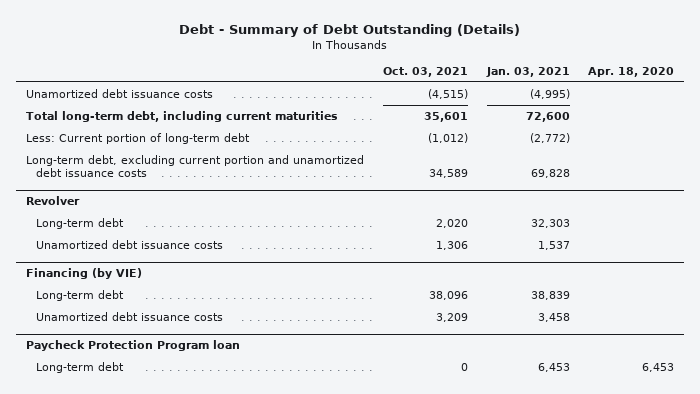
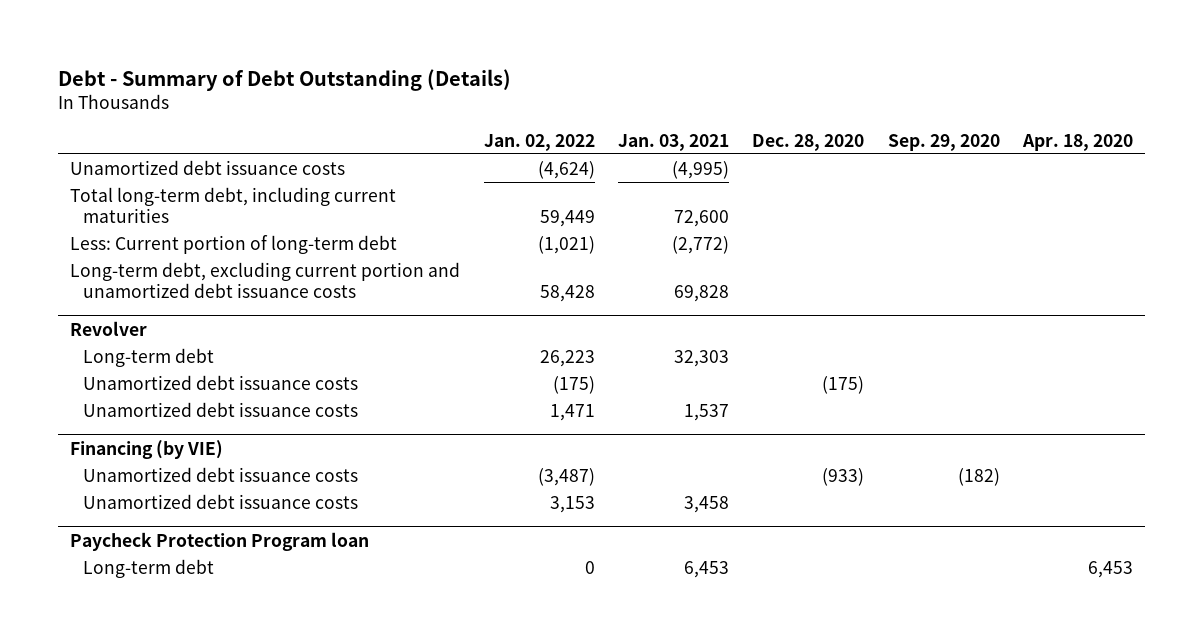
[382,66,468,77] Oct. 03, 2021 -> none
none -> [483,133,595,151] Jan. 02, 2022
none -> [752,133,865,151] Dec. 28, 2020
none -> [887,133,1000,151] Sep. 29, 2020
none -> [83,375,359,391] Unamortized debt issuance costs
[36,289,125,301] Long-term debt -> none
none -> [83,467,359,483] Unamortized debt issuance costs

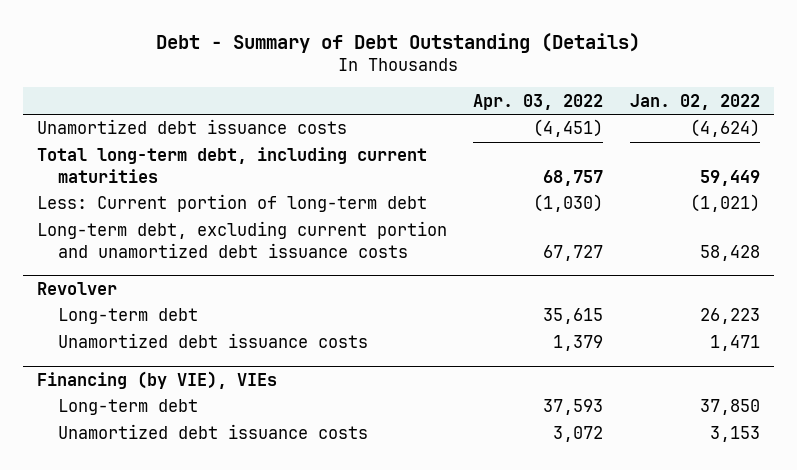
[617,133,729,151] Jan. 03, 2021 -> none
[752,133,865,151] Dec. 28, 2020 -> none
[887,133,1000,151] Sep. 29, 2020 -> none
[1022,133,1134,151] Apr. 18, 2020 -> none
none -> [473,93,604,110] Apr. 03, 2022
[83,375,359,391] Unamortized debt issuance costs -> none
[83,467,359,483] Unamortized debt issuance costs -> none
[70,439,224,459] Financing (by VIE) -> [36,371,277,390] Financing (by VIE), VIEs
none -> [58,399,199,416] Long-term debt
[70,531,370,551] Paycheck Protection Program loan -> none
[83,559,215,579] Long-term debt -> none

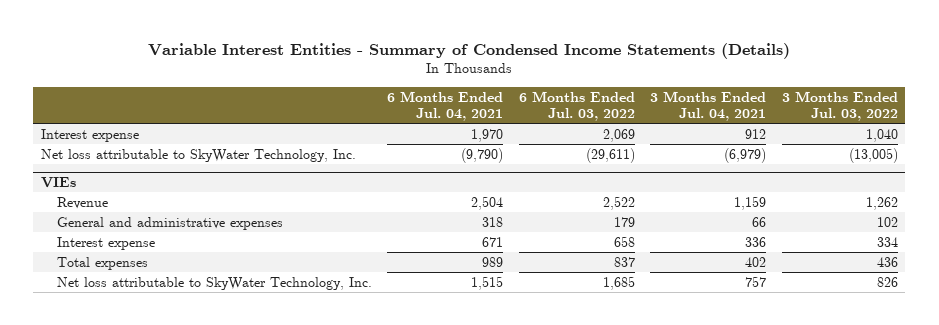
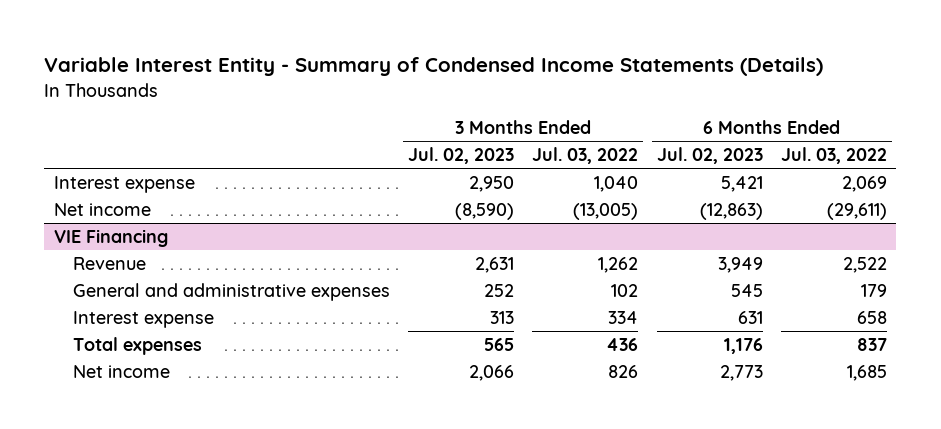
[148,42,791,59] Variable Interest Entities - Summary of Condensed Income Statements (Details) -> [44,57,824,77] Variable Interest Entity - Summary of Condensed Income Statements (Details)
[387,90,504,121] 6 Months Ended Jul. 04, 2021 -> none
[650,90,767,121] 3 Months Ended Jul. 04, 2021 -> none
none -> [408,147,515,165] Jul. 02, 2023
none -> [656,147,763,165] Jul. 02, 2023
[41,148,357,162] Net loss attributable to SkyWater Technology, Inc. -> [53,202,151,216] Net income
[41,176,77,188] VIEs -> [53,228,168,247] VIE Financing
[57,276,373,290] Net loss attributable to SkyWater Technology, Inc. -> [72,364,170,378] Net income

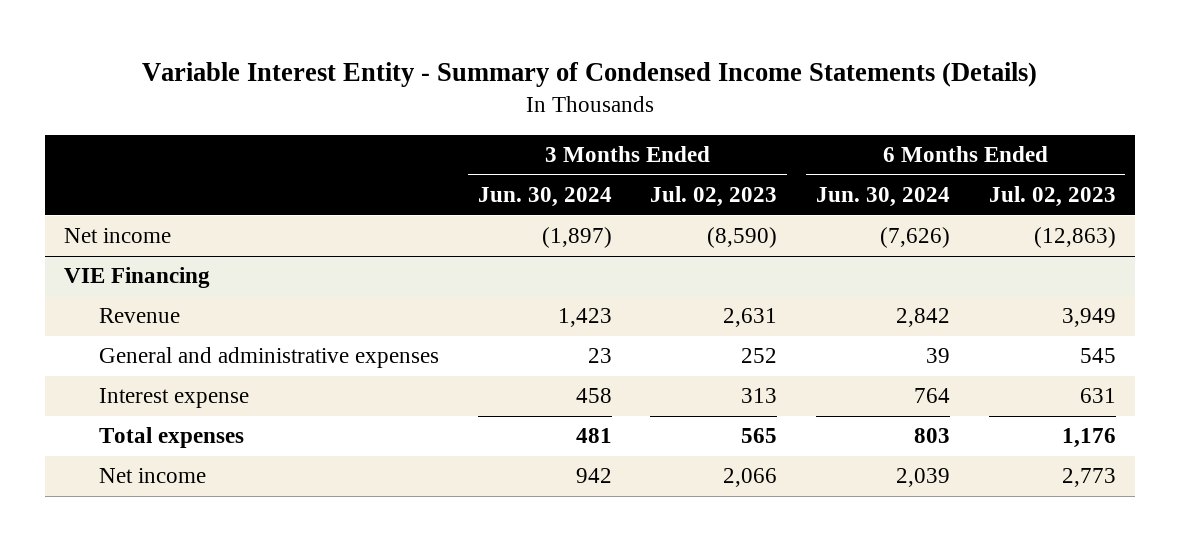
[532,147,639,165] Jul. 03, 2022 -> none
[780,147,887,165] Jul. 03, 2022 -> none
none -> [477,186,612,207] Jun. 30, 2024
none -> [816,186,951,207] Jun. 30, 2024
[53,175,195,193] Interest expense -> none

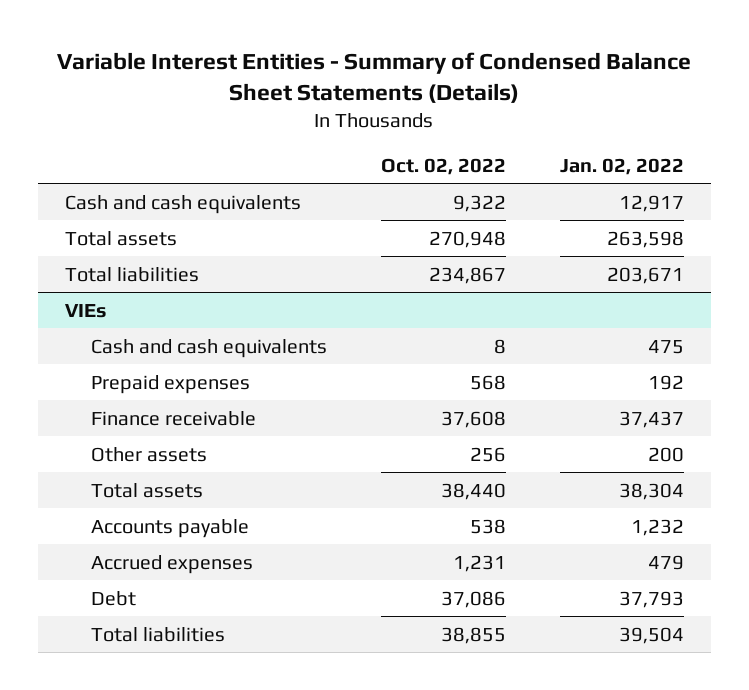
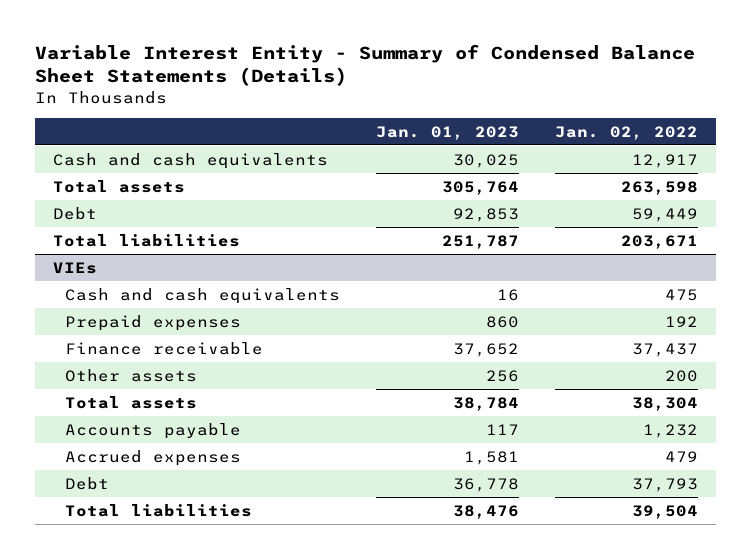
[57,51,692,103] Variable Interest Entities - Summary of Condensed Balance Sheet Statements (Details) -> [35,43,696,87] Variable Interest Entity - Summary of Condensed Balance Sheet Statements (Details)
[380,157,506,175] Oct. 02, 2022 -> none
none -> [375,125,519,140] Jan. 01, 2023
none -> [53,206,98,220] Debt

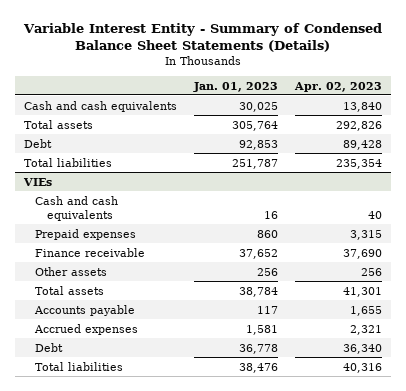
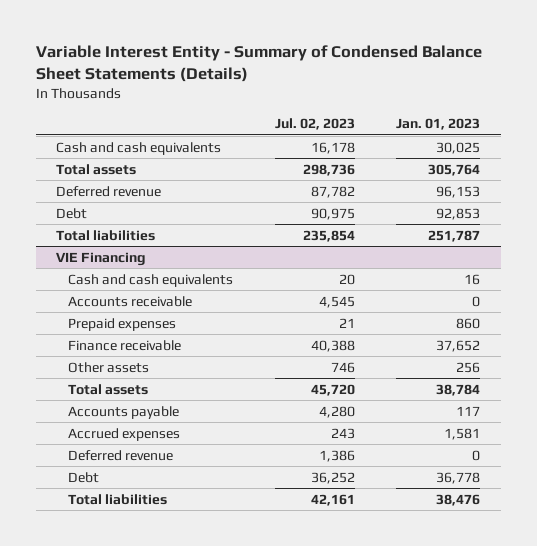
[293,81,382,92] Apr. 02, 2023 -> none
none -> [274,118,355,131] Jul. 02, 2023
none -> [56,185,162,197] Deferred revenue
[22,177,52,186] VIEs -> [56,251,147,266] VIE Financing
none -> [68,295,193,307] Accounts receivable
none -> [68,449,174,461] Deferred revenue

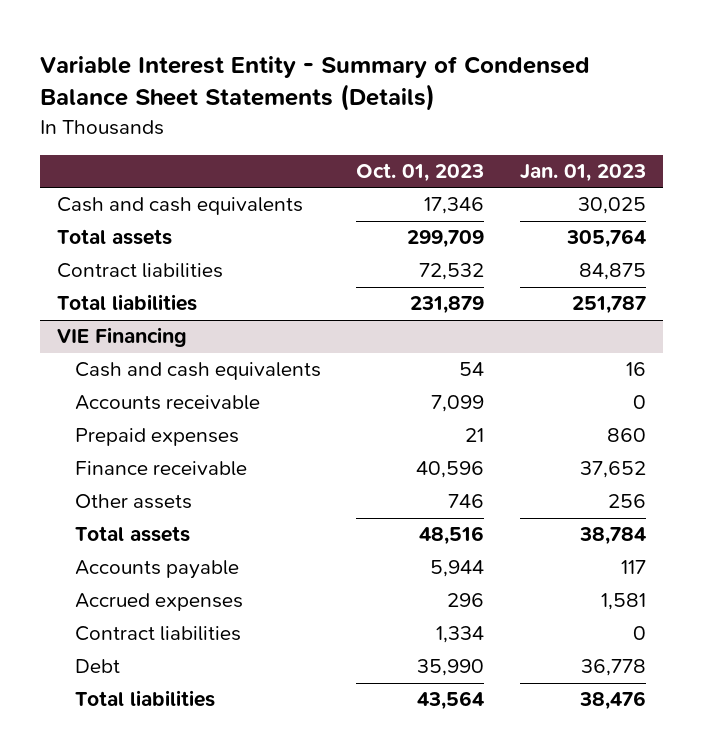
[274,118,355,131] Jul. 02, 2023 -> none
none -> [356,163,485,183] Oct. 01, 2023
[56,185,162,197] Deferred revenue -> none
[56,207,88,219] Debt -> none
none -> [57,263,224,279] Contract liabilities
[68,449,174,461] Deferred revenue -> none
none -> [75,626,242,642] Contract liabilities

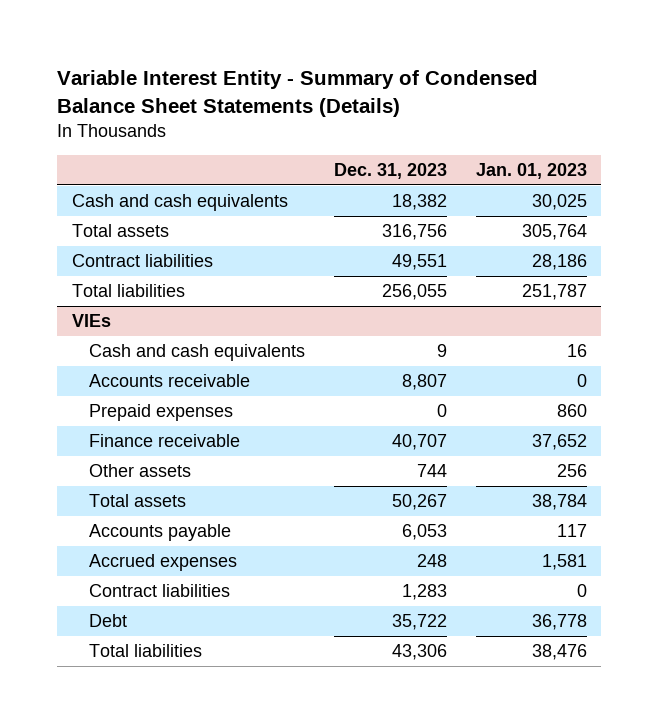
[356,163,485,183] Oct. 01, 2023 -> none
none -> [333,163,447,180] Dec. 31, 2023
[578,263,646,281] 84,875 -> [531,254,587,271] 28,186
[57,327,188,348] VIE Financing -> [71,314,111,328] VIEs

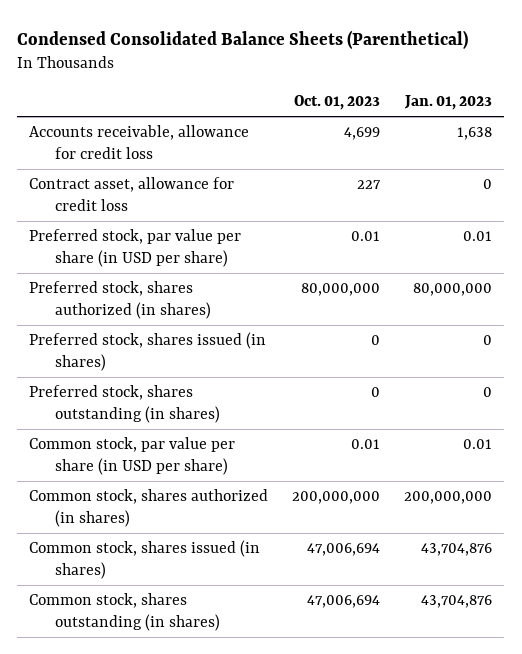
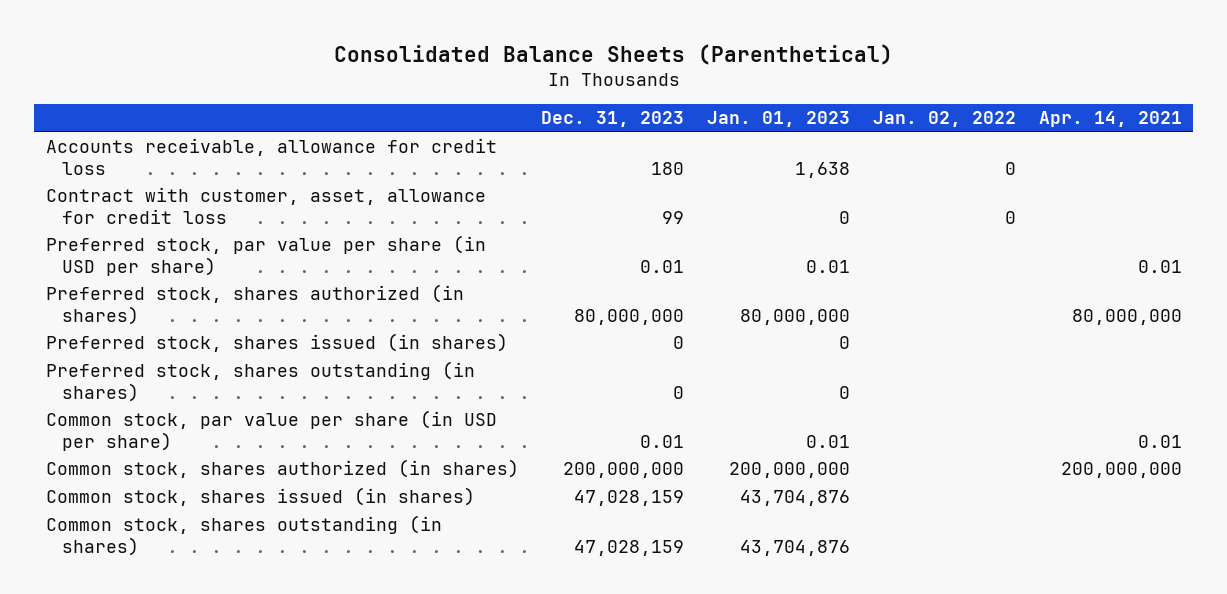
[17,29,469,49] Condensed Consolidated Balance Sheets (Parenthetical) -> [333,43,893,65] Consolidated Balance Sheets (Parenthetical)
[294,95,381,111] Oct. 01, 2023 -> none
none -> [541,111,685,128] Dec. 31, 2023
none -> [872,111,1016,128] Jan. 02, 2022
none -> [1038,111,1182,128] Apr. 14, 2021
[29,177,235,211] Contract asset, allowance for credit loss -> [45,187,486,224] Contract with customer, asset, allowance for credit loss

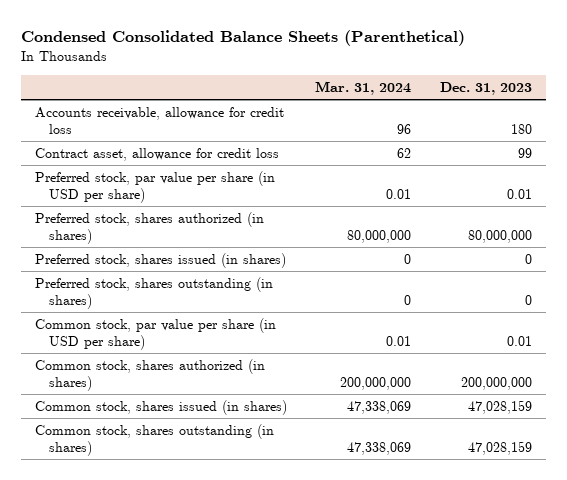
[333,43,893,65] Consolidated Balance Sheets (Parenthetical) -> [20,30,465,47] Condensed Consolidated Balance Sheets (Parenthetical)
[707,111,851,128] Jan. 01, 2023 -> none
[872,111,1016,128] Jan. 02, 2022 -> none
[1038,111,1182,128] Apr. 14, 2021 -> none
none -> [315,81,412,96] Mar. 31, 2024
[45,187,486,224] Contract with customer, asset, allowance for credit loss -> [34,147,279,161] Contract asset, allowance for credit loss

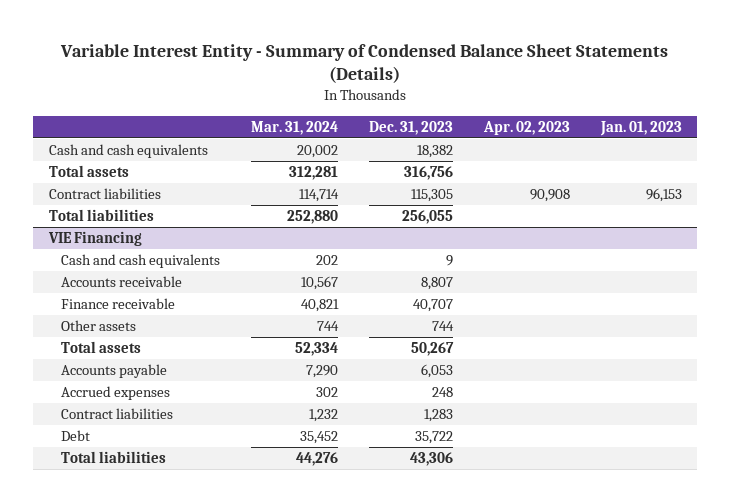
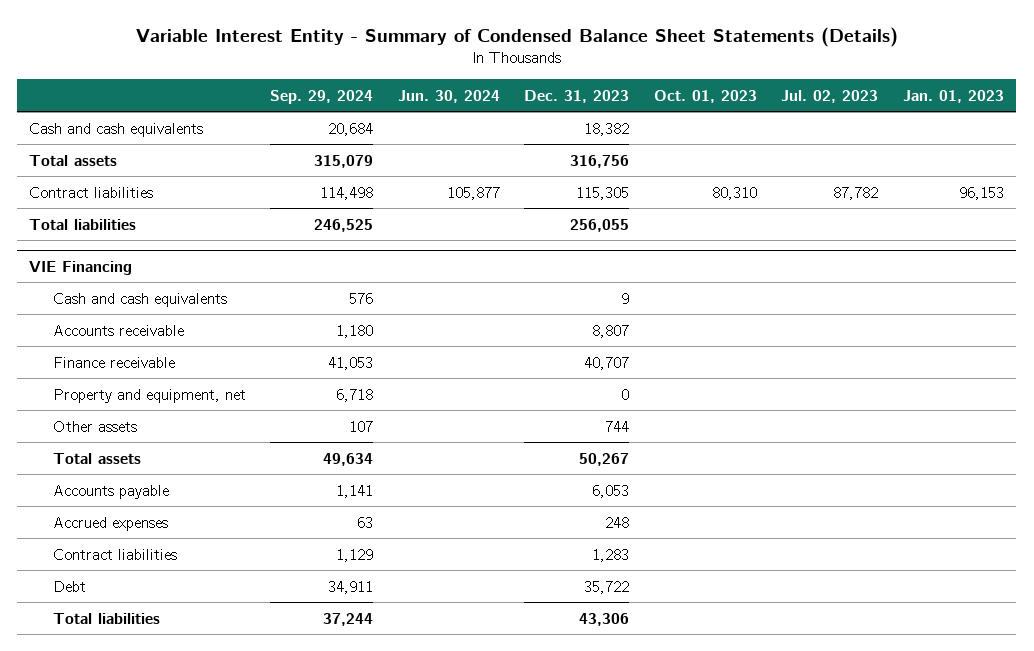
[250,120,338,135] Mar. 31, 2024 -> none
[482,120,570,135] Apr. 02, 2023 -> none
none -> [270,89,374,104] Sep. 29, 2024
none -> [397,89,500,103] Jun. 30, 2024
none -> [653,89,757,103] Oct. 01, 2023
none -> [781,89,879,103] Jul. 02, 2023
none -> [52,388,246,403] Property and equipment, net

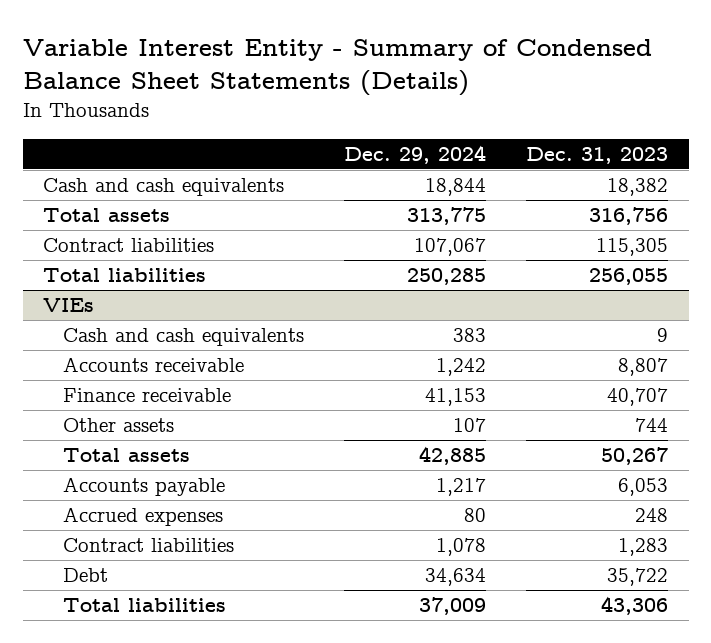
[270,89,374,104] Sep. 29, 2024 -> none
[397,89,500,103] Jun. 30, 2024 -> none
[653,89,757,103] Oct. 01, 2023 -> none
[781,89,879,103] Jul. 02, 2023 -> none
[903,89,1005,103] Jan. 01, 2023 -> none
none -> [343,144,486,164] Dec. 29, 2024
[29,260,133,275] VIE Financing -> [43,298,95,313] VIEs
[52,388,246,403] Property and equipment, net -> none

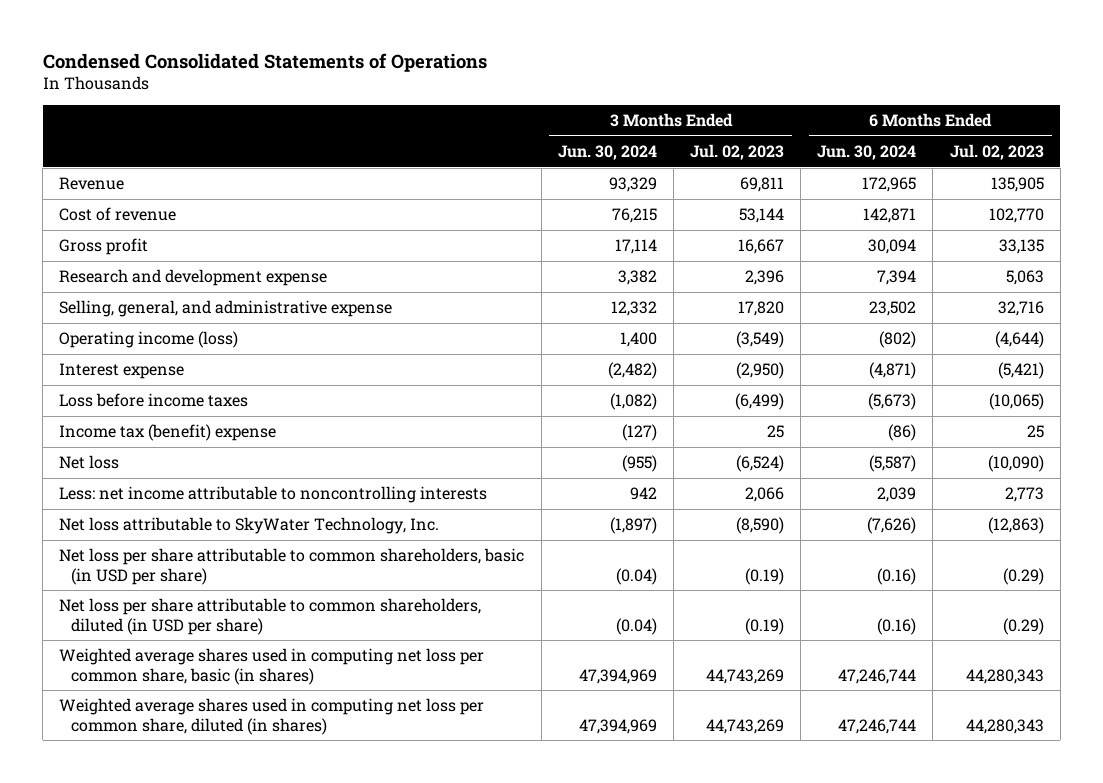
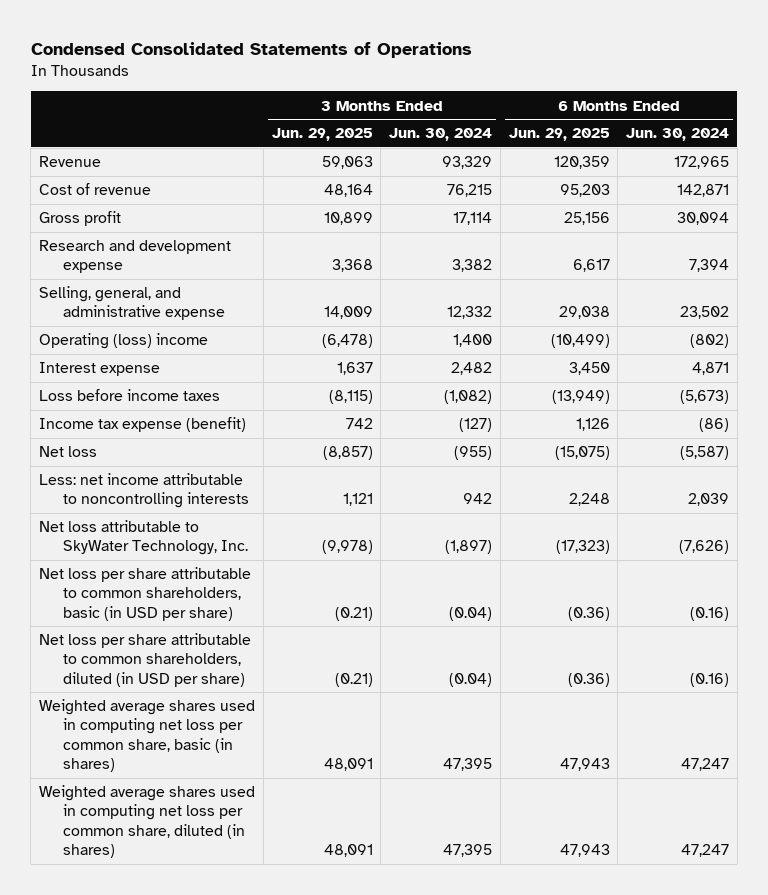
[689,144,784,161] Jul. 02, 2023 -> none
[949,144,1044,161] Jul. 02, 2023 -> none
none -> [271,128,373,142] Jun. 29, 2025
none -> [508,128,610,142] Jun. 29, 2025
[59,331,239,349] Operating income (loss) -> [39,333,209,350] Operating (loss) income
[607,362,657,380] (2,482) -> [451,362,493,376] 2,482
[869,362,917,380] (4,871) -> [692,362,730,376] 4,871
[59,424,277,442] Income tax (benefit) expense -> [39,417,247,433] Income tax expense (benefit)
[578,668,657,684] 47,394,969 -> [443,758,493,772] 47,395
[838,668,917,684] 47,246,744 -> [681,758,730,772] 47,247
[578,718,657,734] 47,394,969 -> [443,844,493,858] 47,395
[838,718,917,734] 47,246,744 -> [681,844,730,858] 47,247

